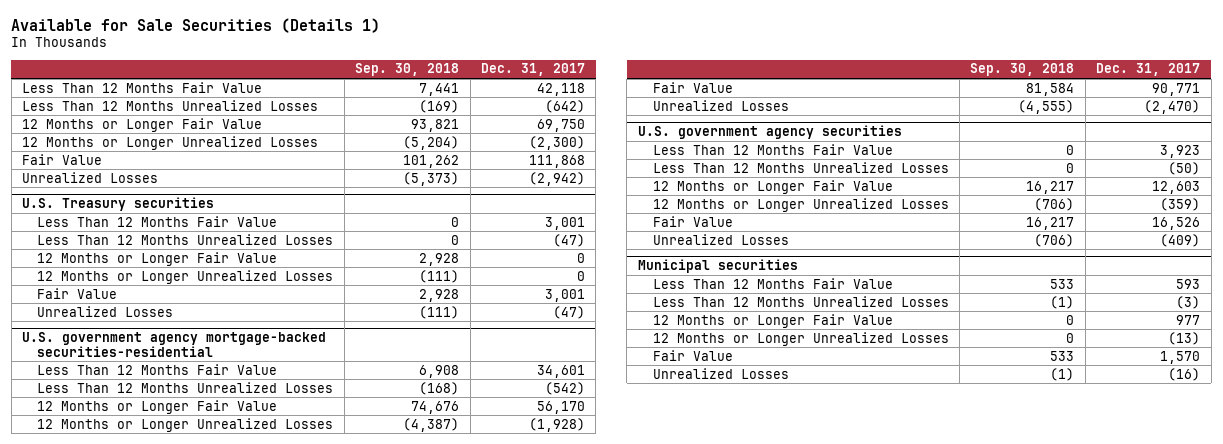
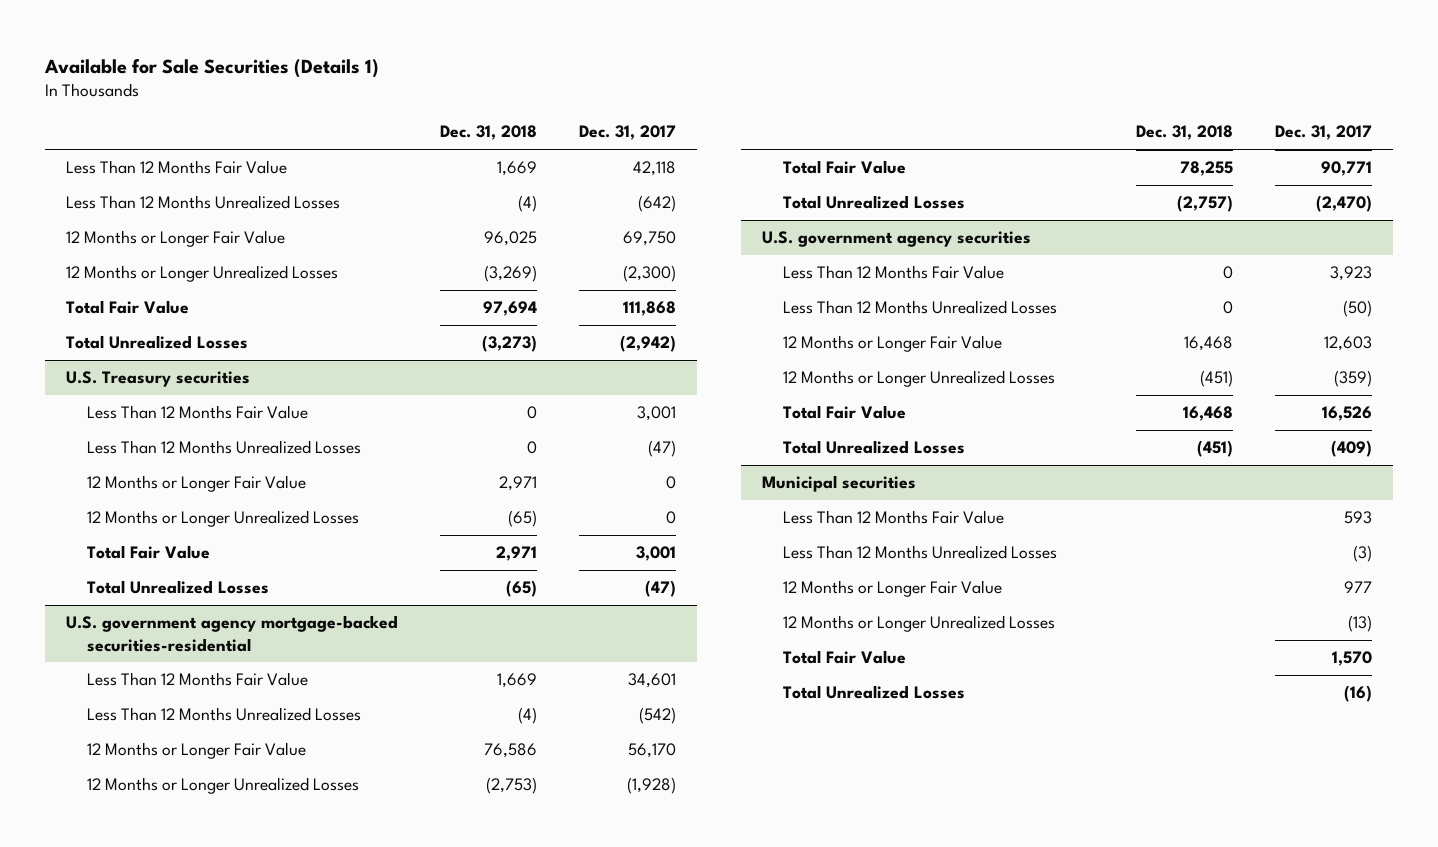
[355,63,460,77] Sep. 30, 2018 -> none
none -> [440,125,538,141] Dec. 31, 2018
[22,153,103,165] Fair Value -> [66,300,190,315] Total Fair Value
[22,171,159,183] Unrealized Losses -> [66,335,249,350] Total Unrealized Losses
[37,287,118,299] Fair Value -> [87,545,211,560] Total Fair Value
[37,305,174,317] Unrealized Losses -> [87,580,270,595] Total Unrealized Losses
[652,81,733,93] Fair Value -> [783,160,907,175] Total Fair Value
[652,99,789,111] Unrealized Losses -> [783,195,966,210] Total Unrealized Losses
[652,215,733,227] Fair Value -> [783,405,907,420] Total Fair Value
[652,233,789,245] Unrealized Losses -> [783,440,966,455] Total Unrealized Losses
[652,349,733,361] Fair Value -> [783,650,907,665] Total Fair Value
[652,367,789,379] Unrealized Losses -> [783,685,966,700] Total Unrealized Losses

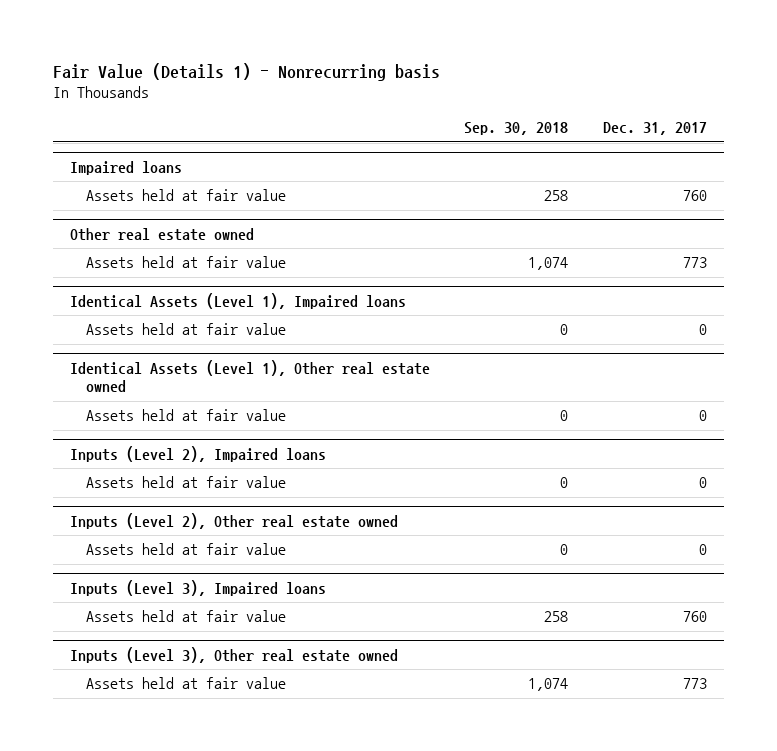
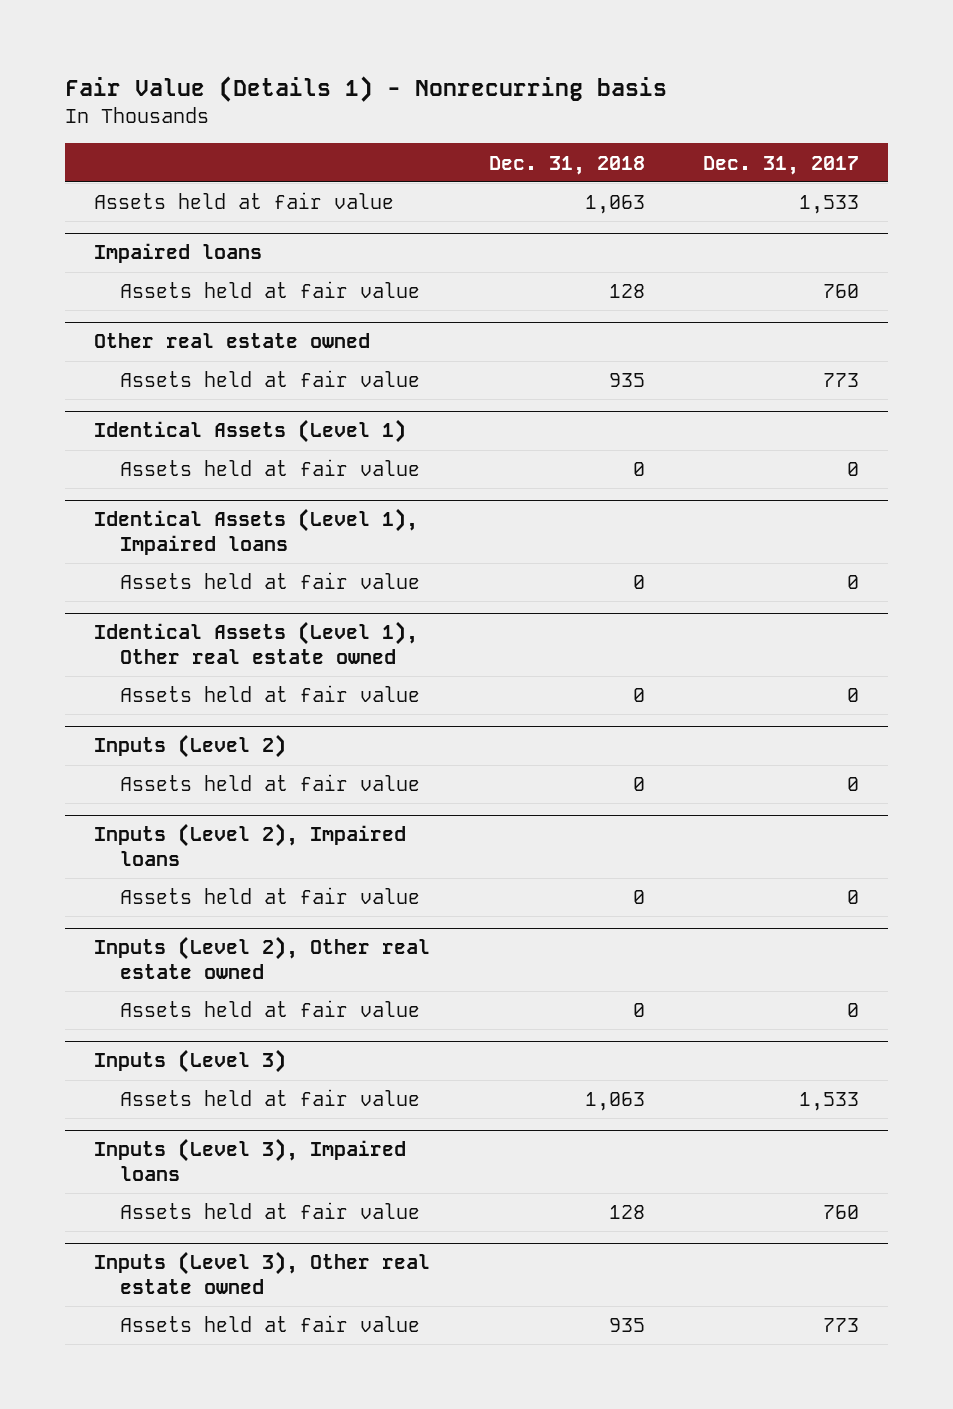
[464,122,569,136] Sep. 30, 2018 -> none
none -> [488,155,645,175] Dec. 31, 2018
none -> [94,192,395,210] Assets held at fair value
none -> [94,419,407,444] Identical Assets (Level 1)
none -> [120,459,421,477] Assets held at fair value
none -> [94,734,287,759] Inputs (Level 2)
none -> [120,774,421,792] Assets held at fair value
none -> [94,1049,287,1074] Inputs (Level 3)
none -> [120,1089,421,1107] Assets held at fair value

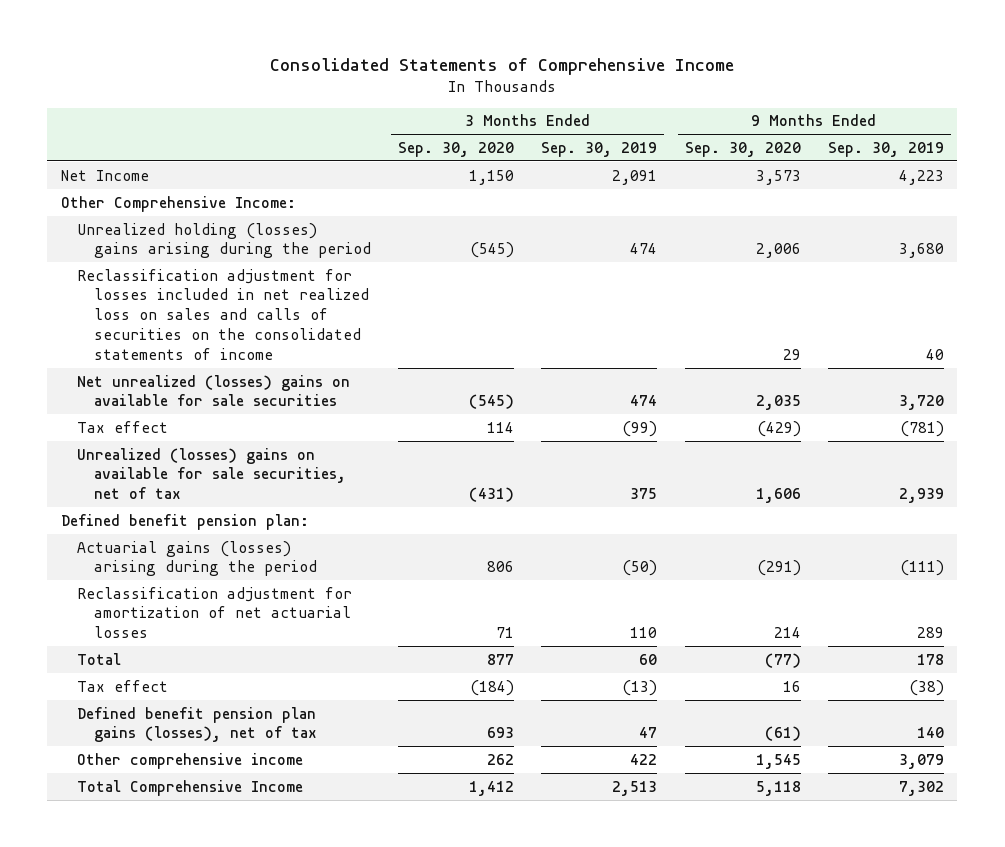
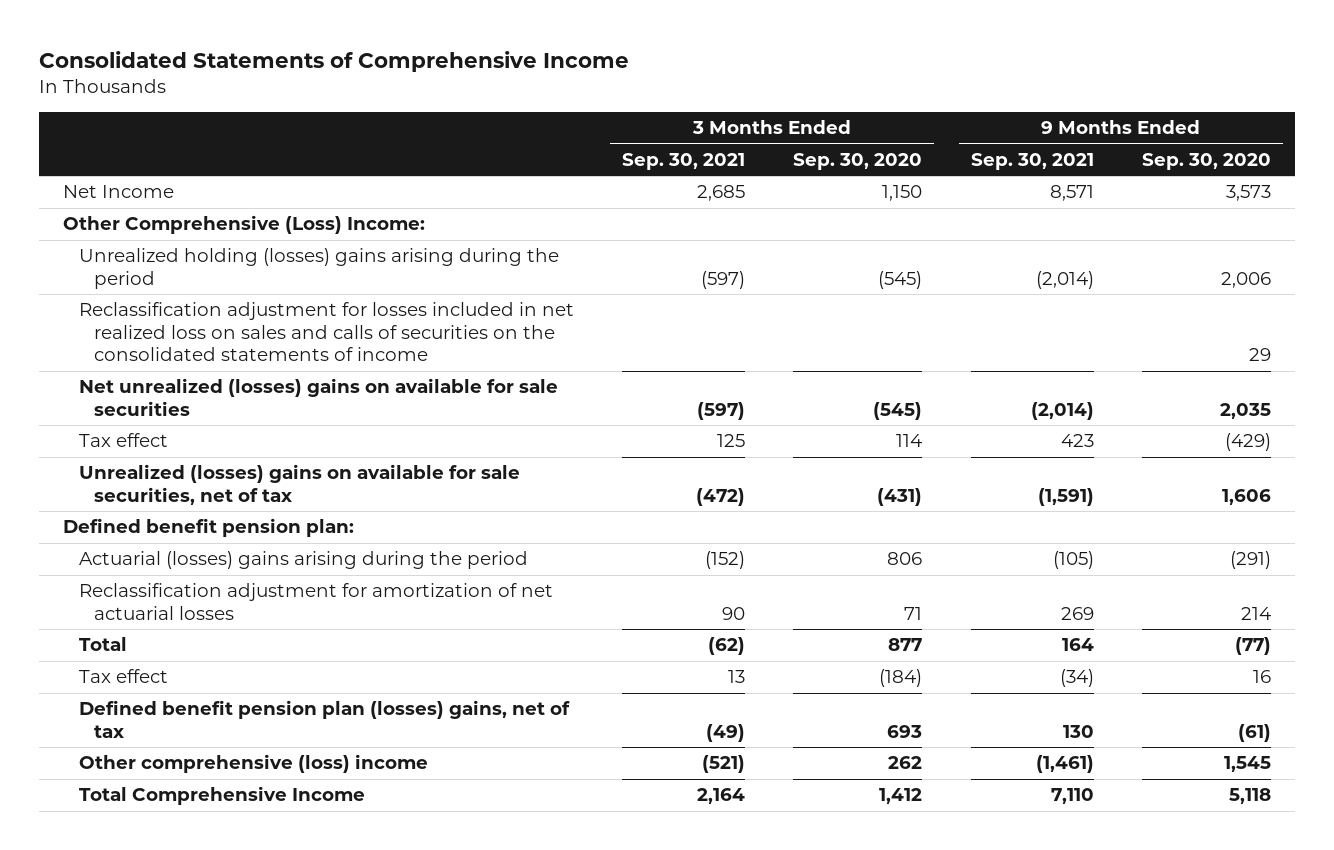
[541,141,658,157] Sep. 30, 2019 -> none
[827,141,944,157] Sep. 30, 2019 -> none
none -> [621,152,745,170] Sep. 30, 2021
none -> [970,152,1094,170] Sep. 30, 2021
[60,195,296,212] Other Comprehensive Income: -> [62,215,425,235] Other Comprehensive (Loss) Income:
[77,540,317,577] Actuarial gains (losses) arising during the period -> [78,551,528,570] Actuarial (losses) gains arising during the period
[77,706,317,743] Defined benefit pension plan gains (losses), net of tax -> [78,700,570,738] Defined benefit pension plan (losses) gains, net of tax
[77,752,304,769] Other comprehensive income -> [78,754,428,774] Other comprehensive (loss) income

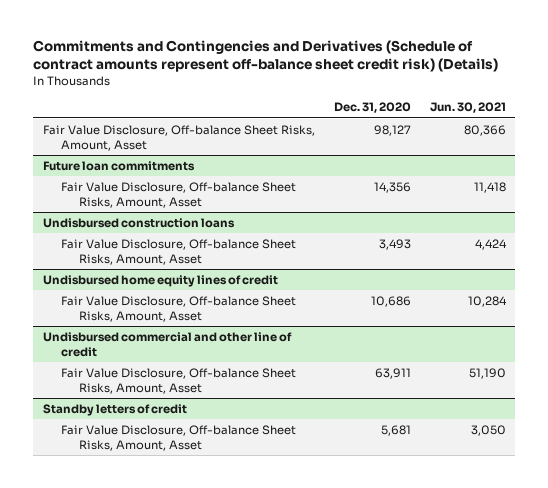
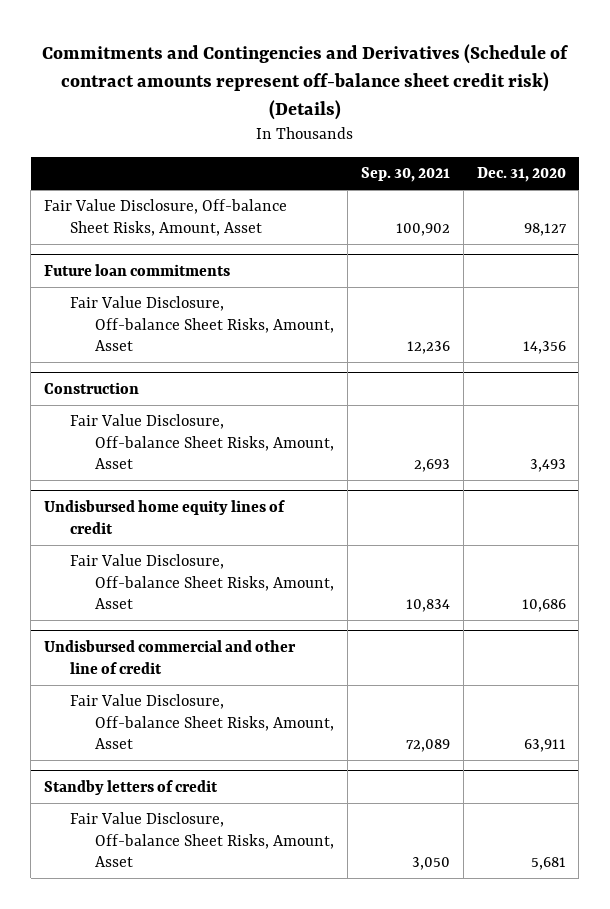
[429,102,506,114] Jun. 30, 2021 -> none
none -> [360,167,450,183] Sep. 30, 2021
[42,217,235,228] Undisbursed construction loans -> [44,382,140,395] Construction

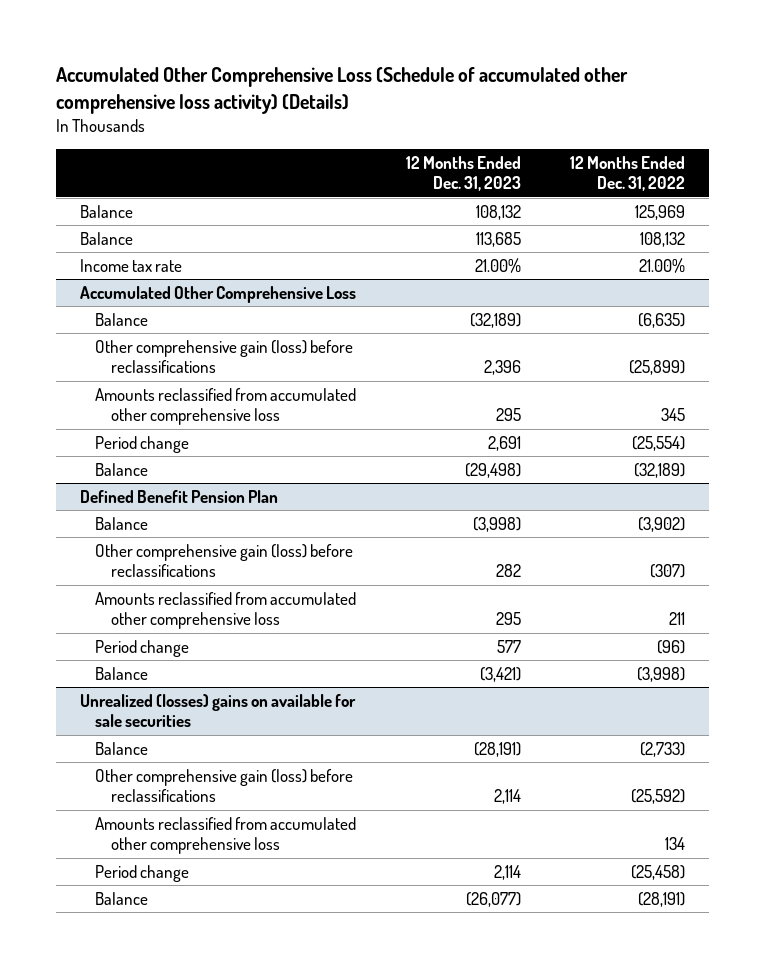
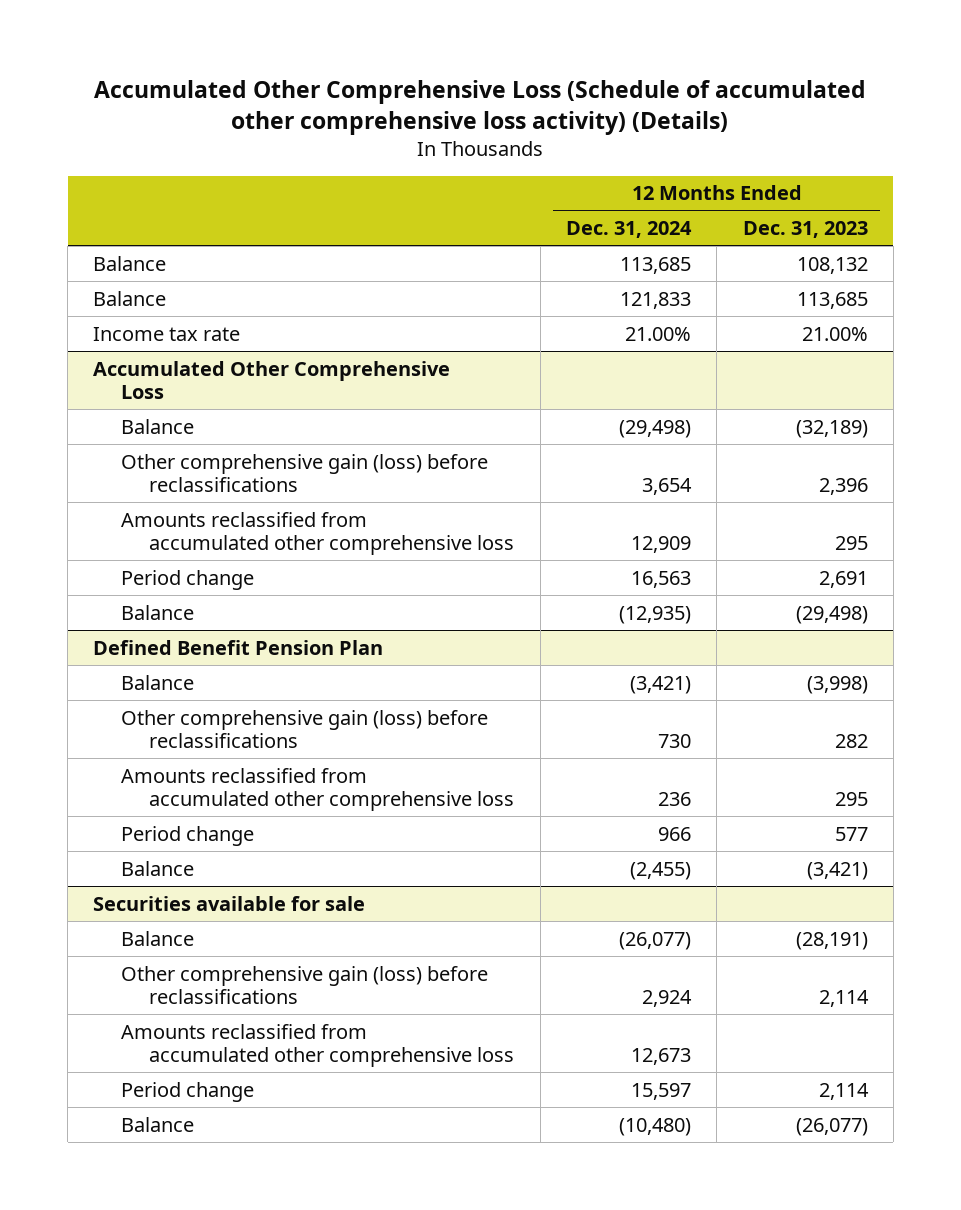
[569,155,685,192] 12 Months Ended Dec. 31, 2022 -> none
none -> [565,221,692,239] Dec. 31, 2024
[80,693,357,728] Unrealized (losses) gains on available for sale securities -> [93,895,366,911] Securities available for sale

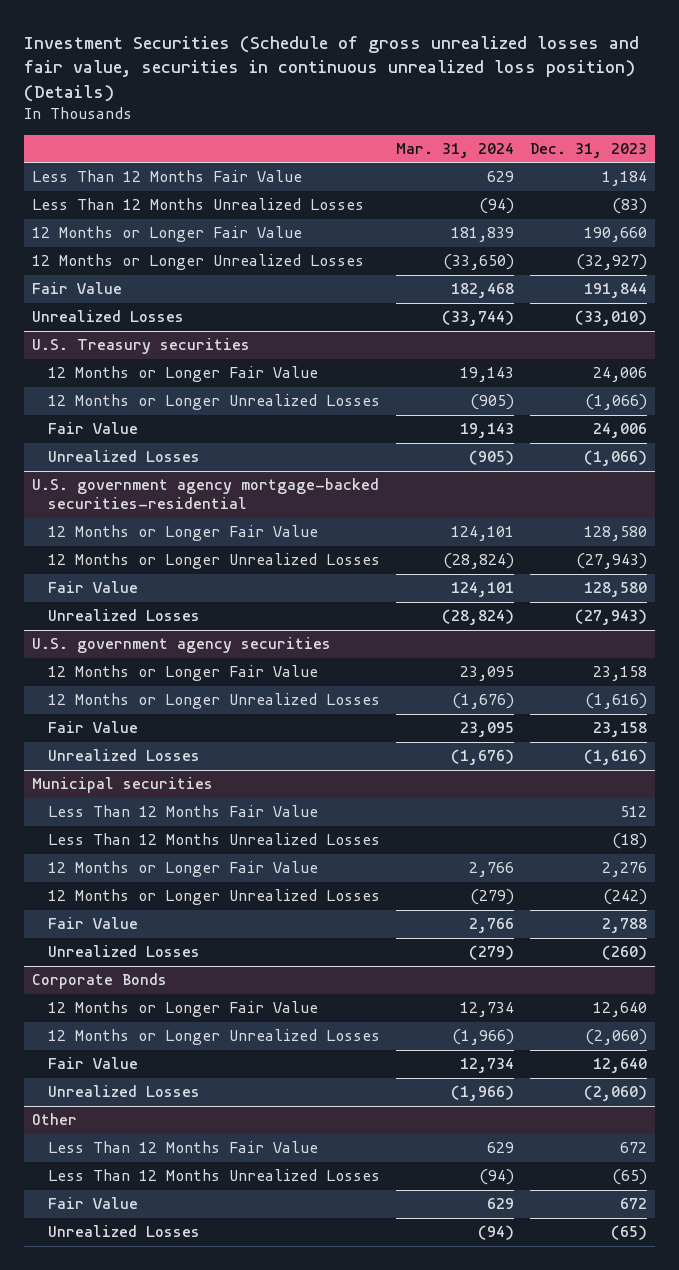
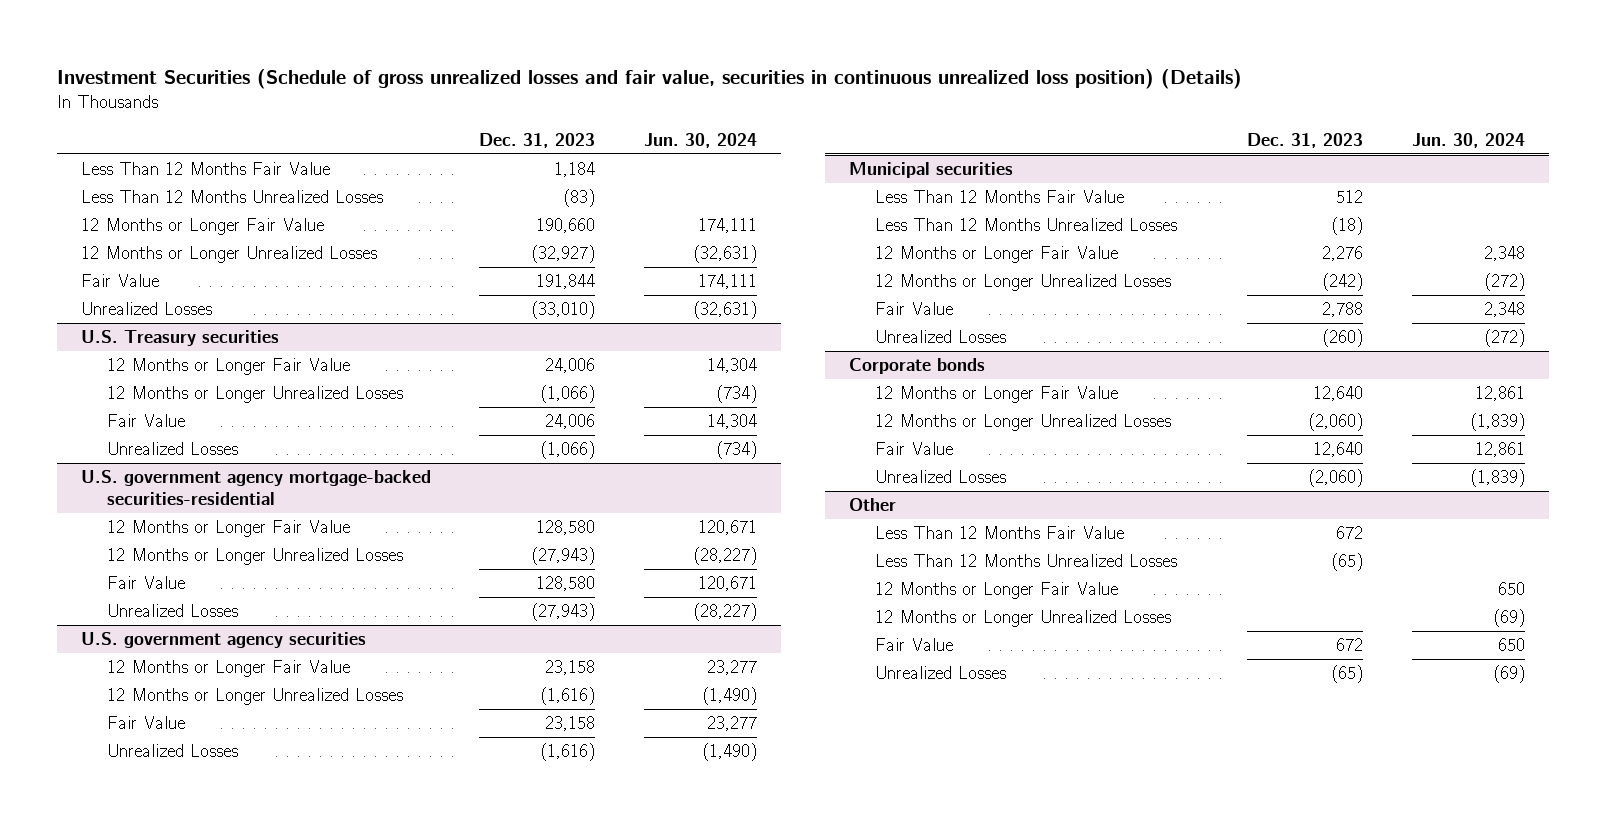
[395,143,514,159] Mar. 31, 2024 -> none
none -> [643,132,757,148] Jun. 30, 2024
[32,973,168,990] Corporate Bonds -> [849,358,986,375] Corporate bonds
none -> [874,582,1118,600] 12 Months or Longer Fair Value
none -> [874,610,1171,628] 12 Months or Longer Unrealized Losses

